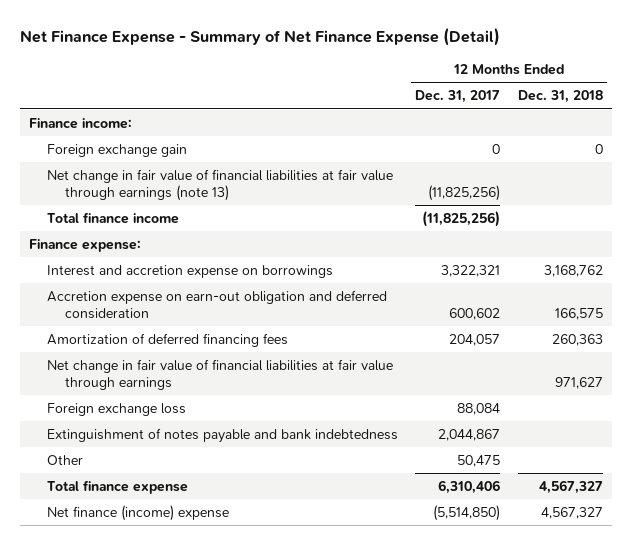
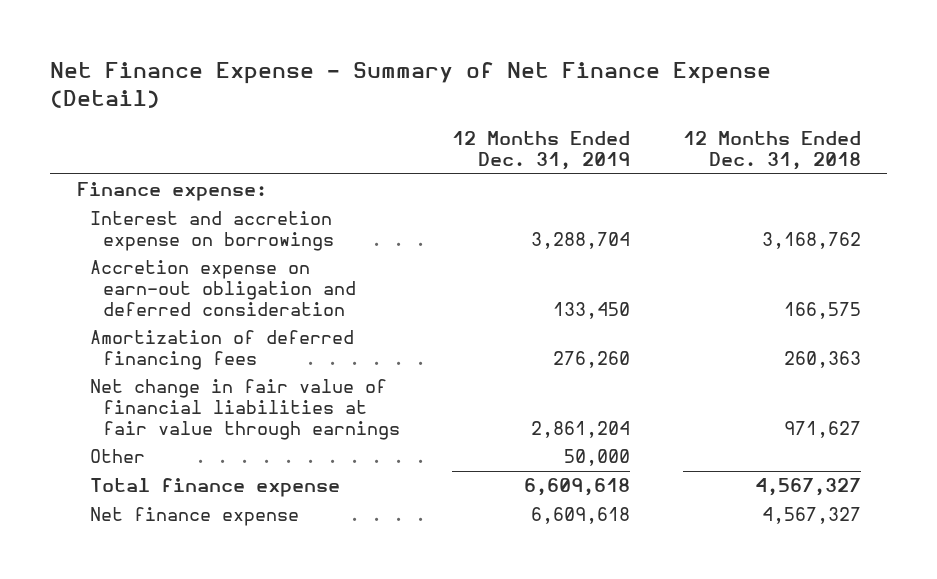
[415,90,501,104] Dec. 31, 2017 -> none
none -> [452,131,631,171] 12 Months Ended Dec. 31, 2019
[28,118,132,130] Finance income: -> none
[46,144,187,158] Foreign exchange gain -> none
[46,169,393,201] Net change in fair value of financial liabilities at fair value through earnings (note 13) -> none
[46,212,179,225] Total finance income -> none
[46,403,186,417] Foreign exchange loss -> none
[46,428,398,444] Extinguishment of notes payable and bank indebtedness -> none
[46,505,229,522] Net finance (income) expense -> [89,507,299,527] Net finance expense

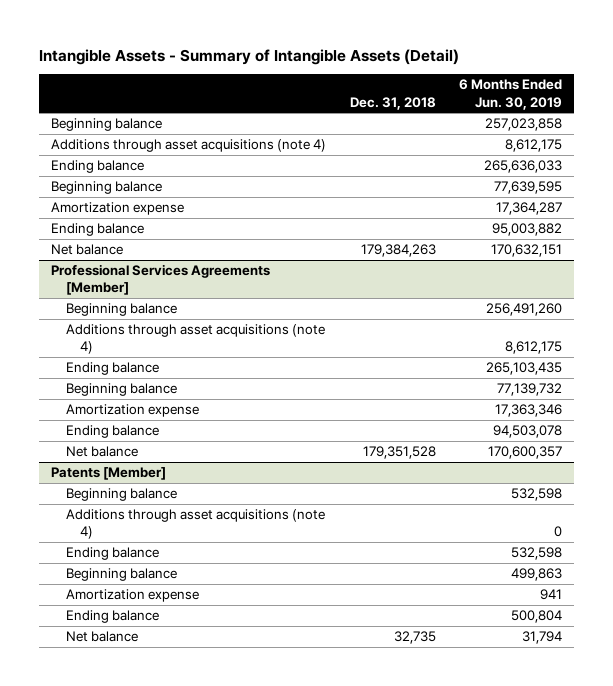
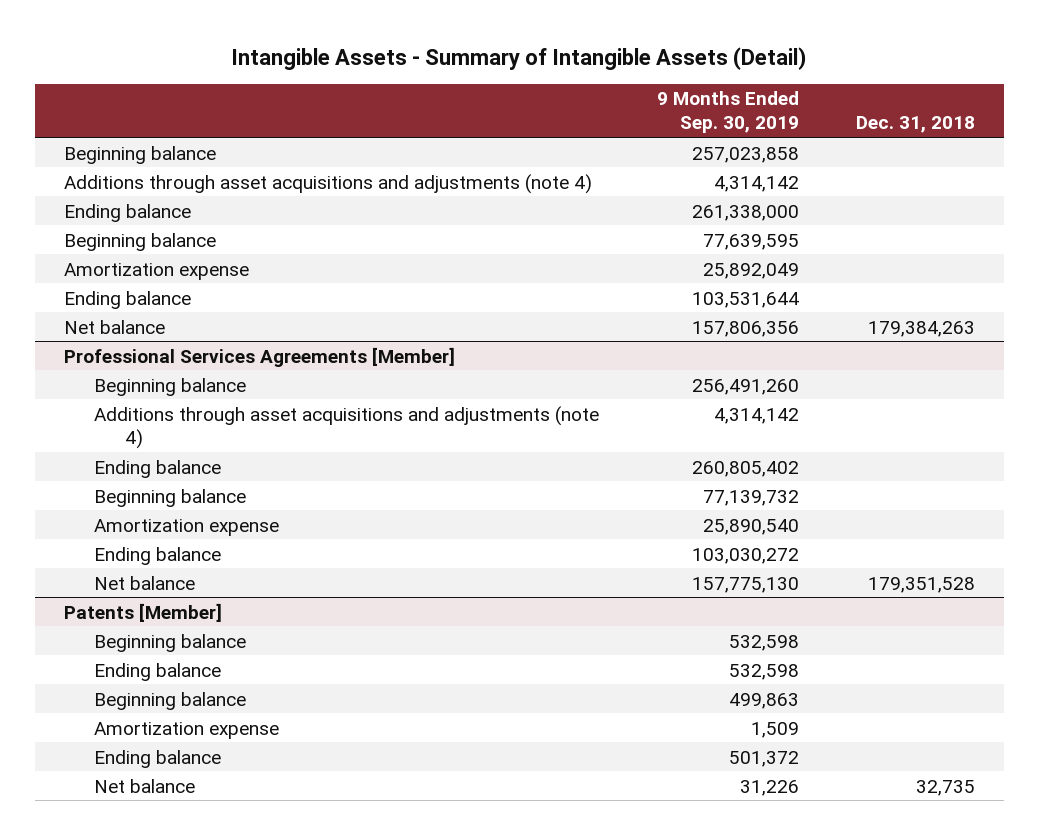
[459,79,563,110] 6 Months Ended Jun. 30, 2019 -> none
none -> [656,91,799,134] 9 Months Ended Sep. 30, 2019
[51,139,327,153] Additions through asset acquisitions (note 4) -> [63,173,592,194] Additions through asset acquisitions and adjustments (note 4)
[65,324,325,355] Additions through asset acquisitions (note 4) -> [94,405,600,450] Additions through asset acquisitions and adjustments (note 4)
[65,509,325,540] Additions through asset acquisitions (note 4) -> none

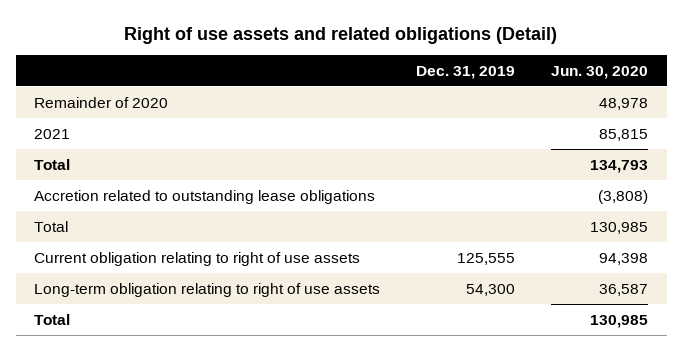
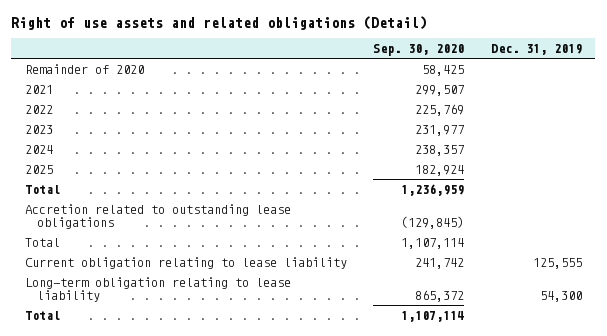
[551,65,649,79] Jun. 30, 2020 -> none
none -> [373,43,465,56] Sep. 30, 2020
none -> [24,104,53,114] 2022
none -> [24,124,53,134] 2023
none -> [24,144,53,154] 2024
none -> [24,164,53,174] 2025
[33,251,360,266] Current obligation relating to right of use assets -> [24,256,347,269] Current obligation relating to lease liability
[33,282,380,297] Long-term obligation relating to right of use assets -> [24,276,291,302] Long-term obligation relating to lease liability

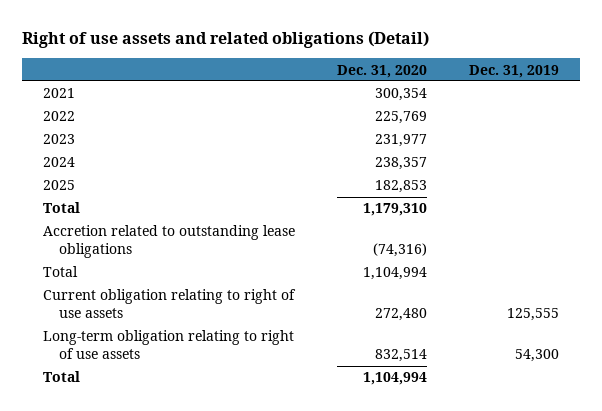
[373,43,465,56] Sep. 30, 2020 -> none
none -> [337,64,428,78] Dec. 31, 2020
[24,63,144,74] Remainder of 2020 -> none
[24,256,347,269] Current obligation relating to lease liability -> [43,289,297,319] Current obligation relating to right of use assets
[24,276,291,302] Long-term obligation relating to lease liability -> [43,330,295,360] Long-term obligation relating to right of use assets

